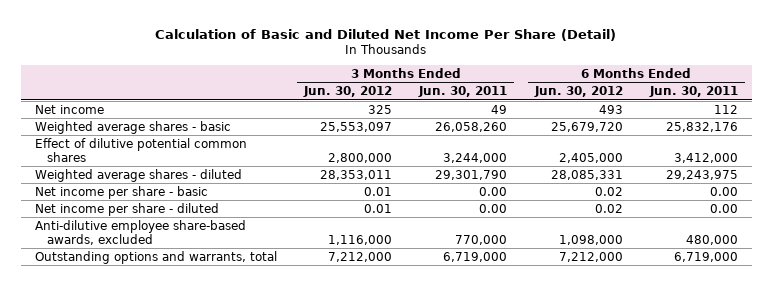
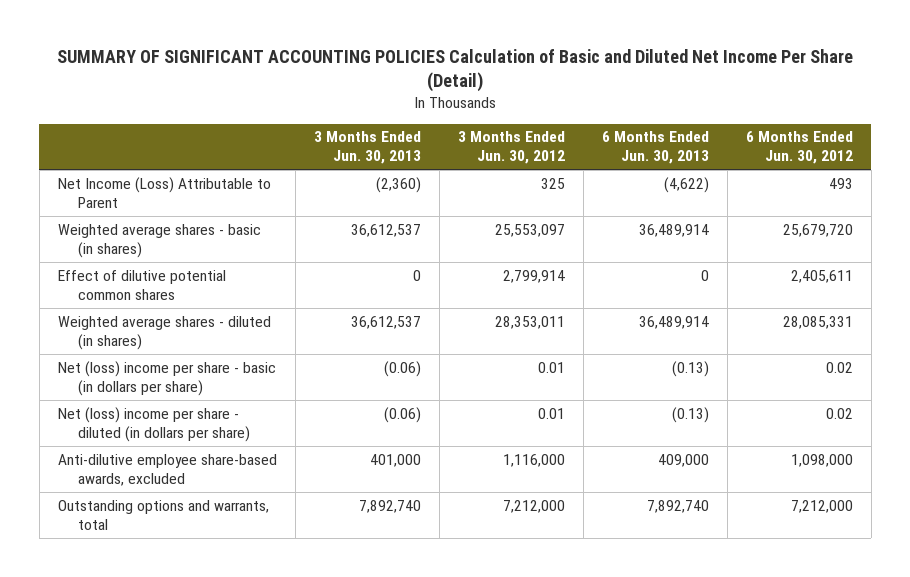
[155,28,617,41] Calculation of Basic and Diluted Net Income Per Share (Detail) -> [57,49,854,93] SUMMARY OF SIGNIFICANT ACCOUNTING POLICIES Calculation of Basic and Diluted Net Income Per Share (Detail)
[418,86,508,98] Jun. 30, 2011 -> none
[648,86,738,98] Jun. 30, 2011 -> none
none -> [313,131,421,165] 3 Months Ended Jun. 30, 2013
none -> [601,131,709,165] 6 Months Ended Jun. 30, 2013
[34,104,104,114] Net income -> [57,176,271,208] Net Income (Loss) Attributable to Parent
[34,120,231,134] Weighted average shares - basic -> [57,223,261,258] Weighted average shares - basic (in shares)
[328,152,393,163] 2,800,000 -> [502,269,565,283] 2,799,914
[558,152,623,163] 2,405,000 -> [790,269,853,283] 2,405,611
[34,168,242,182] Weighted average shares - diluted -> [57,315,271,350] Weighted average shares - diluted (in shares)
[34,185,208,199] Net income per share - basic -> [57,360,276,396] Net (loss) income per share - basic (in dollars per share)
[34,202,219,216] Net income per share - diluted -> [57,406,250,442] Net (loss) income per share - diluted (in dollars per share)

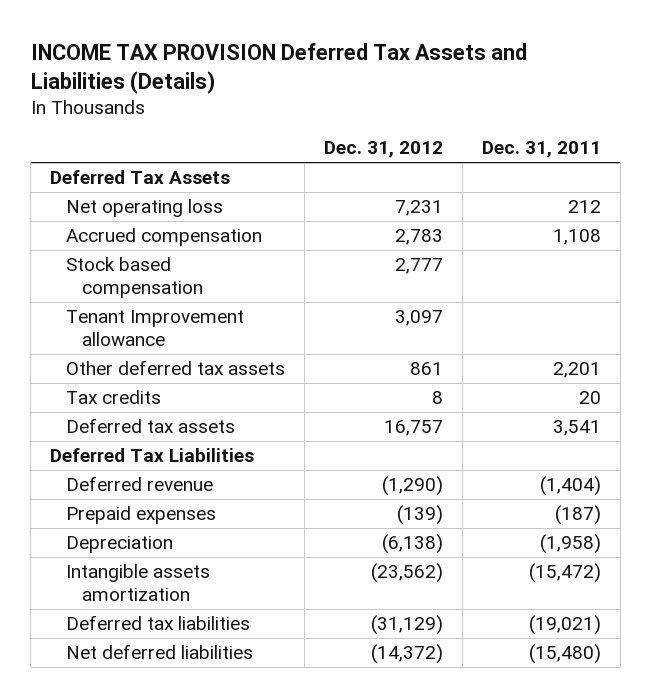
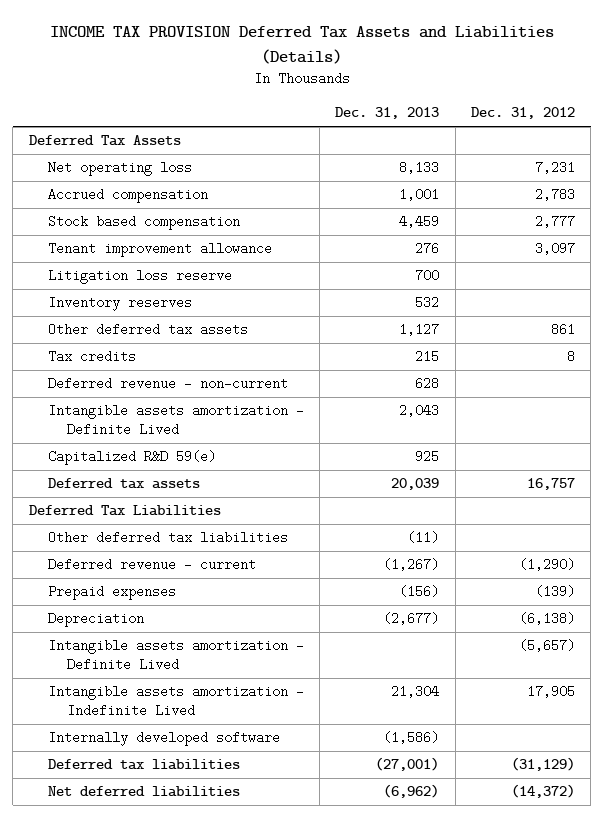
[481,141,601,159] Dec. 31, 2011 -> none
none -> [335,107,440,120] Dec. 31, 2013
[66,310,245,346] Tenant Improvement allowance -> [47,242,272,258] Tenant improvement allowance
none -> [47,269,232,285] Litigation loss reserve
none -> [47,296,192,312] Inventory reserves
none -> [47,377,288,391] Deferred revenue - non-current
none -> [47,404,304,437] Intangible assets amortization - Definite Lived
none -> [47,450,216,466] Capitalized R&D 59(e)
none -> [47,531,288,545] Other deferred tax liabilities
[66,476,214,492] Deferred revenue -> [47,558,256,572] Deferred revenue - current
[66,564,211,601] Intangible assets amortization -> [47,639,304,672] Intangible assets amortization - Definite Lived
[370,563,443,584] (23,562) -> [518,639,575,653] (5,657)
none -> [47,685,304,718] Intangible assets amortization - Indefinite Lived
none -> [47,731,280,747] Internally developed software

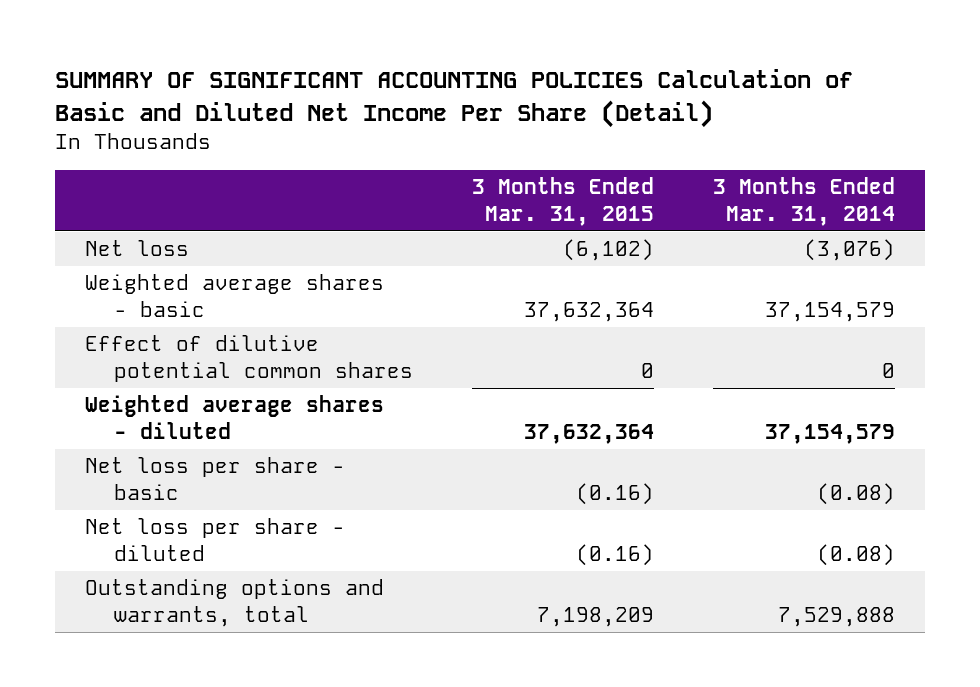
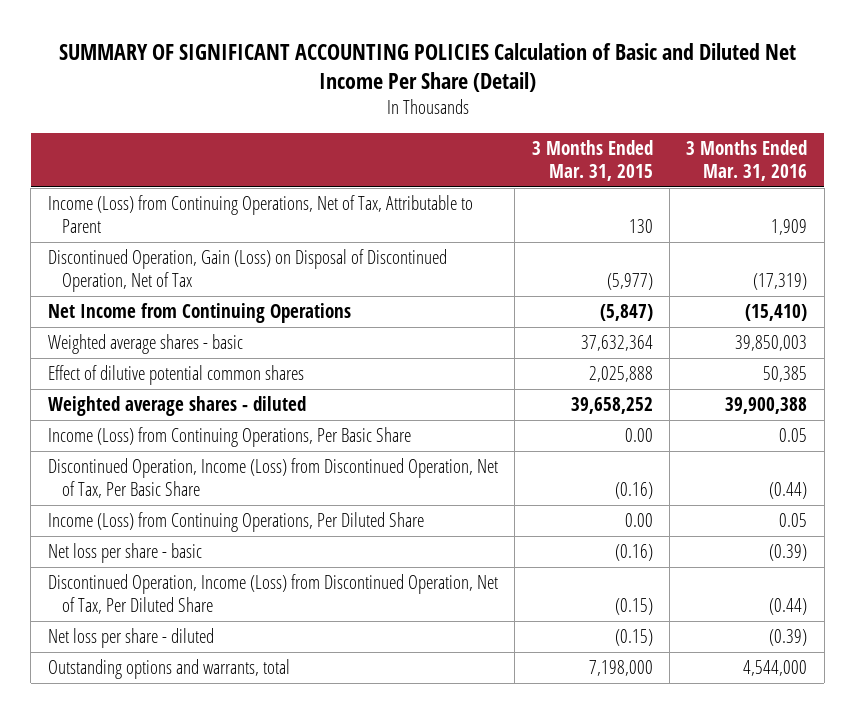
[713,177,896,227] 3 Months Ended Mar. 31, 2014 -> none
none -> [686,139,808,181] 3 Months Ended Mar. 31, 2016
[84,240,189,257] Net loss -> none
none -> [47,195,473,234] Income (Loss) from Continuing Operations, Net of Tax, Attributable to Parent
none -> [47,249,447,293] Discontinued Operation, Gain (Loss) on Disposal of Discontinued Operation, Net of Tax
none -> [47,303,351,324] Net Income from Continuing Operations
[641,363,655,379] 0 -> [588,366,653,383] 2,025,888
[524,424,655,445] 37,632,364 -> [570,397,653,415] 39,658,252
none -> [47,427,411,448] Income (Loss) from Continuing Operations, Per Basic Share
none -> [47,458,498,499] Discontinued Operation, Income (Loss) from Discontinued Operation, Net of Tax, Per Basic Share
none -> [47,512,424,533] Income (Loss) from Continuing Operations, Per Diluted Share
none -> [47,574,498,615] Discontinued Operation, Income (Loss) from Discontinued Operation, Net of Tax, Per Diluted Share
[576,544,655,567] (0.16) -> [614,629,653,647] (0.15)
[537,607,655,628] 7,198,209 -> [588,660,653,677] 7,198,000

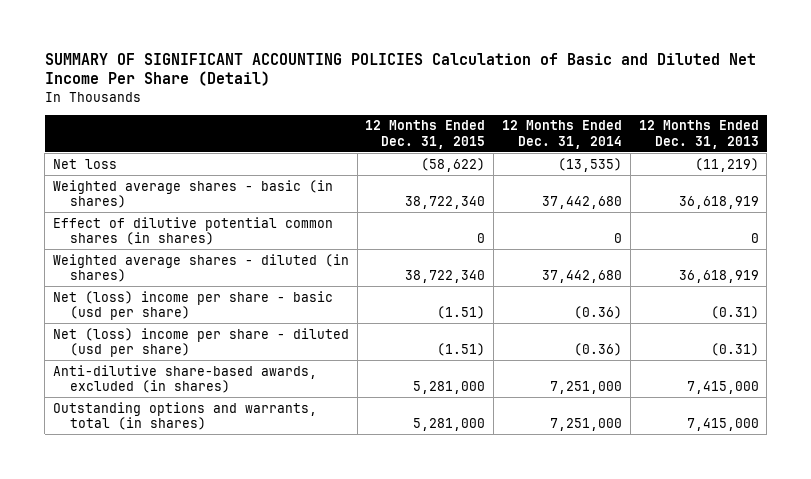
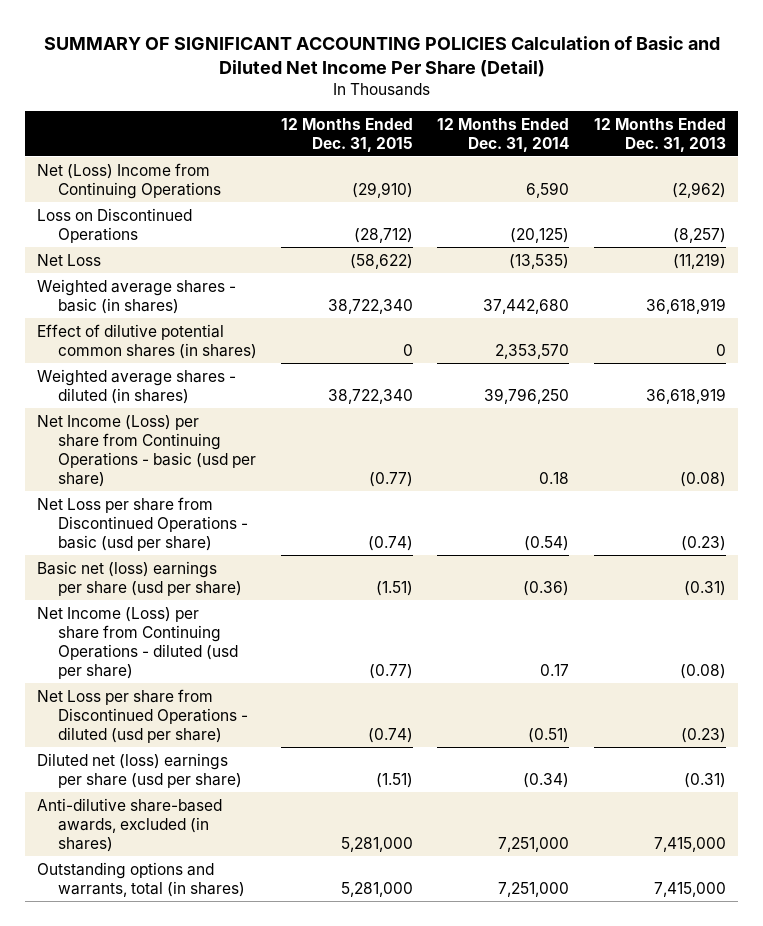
none -> [37,162,221,199] Net (Loss) Income from Continuing Operations
none -> [37,207,193,243] Loss on Discontinued Operations
[52,158,117,169] Net loss -> [37,253,102,266] Net Loss
[614,232,623,243] 0 -> [495,343,570,359] 2,353,570
[542,269,623,283] 37,442,680 -> [484,387,570,404] 39,796,250
none -> [37,414,256,488] Net Income (Loss) per share from Continuing Operations - basic (usd per share)
none -> [37,496,248,552] Net Loss per share from Discontinued Operations - basic (usd per share)
[52,290,333,320] Net (loss) income per share - basic (usd per share) -> [37,560,242,596] Basic net (loss) earnings per share (usd per share)
none -> [37,606,238,680] Net Income (Loss) per share from Continuing Operations - diluted (usd per share)
none -> [37,688,248,744] Net Loss per share from Discontinued Operations - diluted (usd per share)
[52,327,349,357] Net (loss) income per share - diluted (usd per share) -> [37,752,242,788] Diluted net (loss) earnings per share (usd per share)
[574,342,623,356] (0.36) -> [523,772,570,788] (0.34)

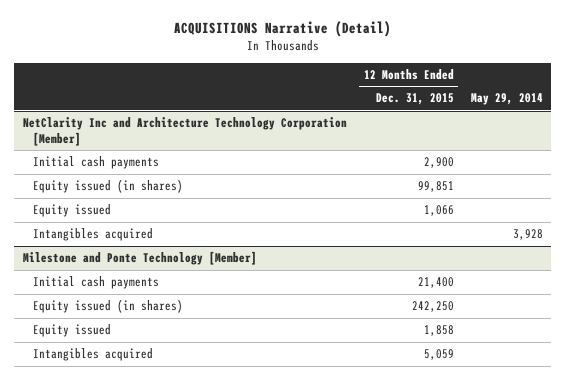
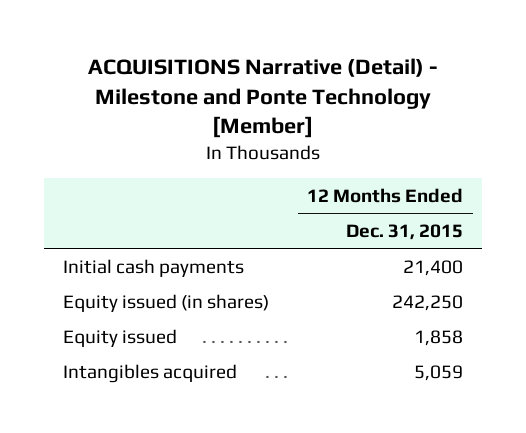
[173,21,391,38] ACQUISITIONS Narrative (Detail) -> [88,57,439,139] ACQUISITIONS Narrative (Detail) - Milestone and Ponte Technology [Member]
[470,93,543,106] May 29, 2014 -> none
[22,117,347,146] NetClarity Inc and Architecture Technology Corporation [Member] -> none
[33,156,160,170] Initial cash payments -> none
[33,179,184,194] Equity issued (in shares) -> none
[33,204,112,218] Equity issued -> none
[33,228,154,242] Intangibles acquired -> none
[22,251,257,266] Milestone and Ponte Technology [Member] -> none

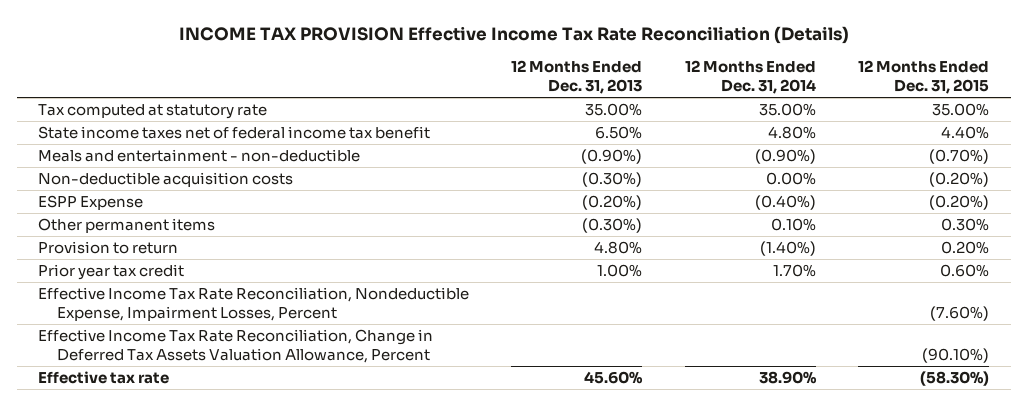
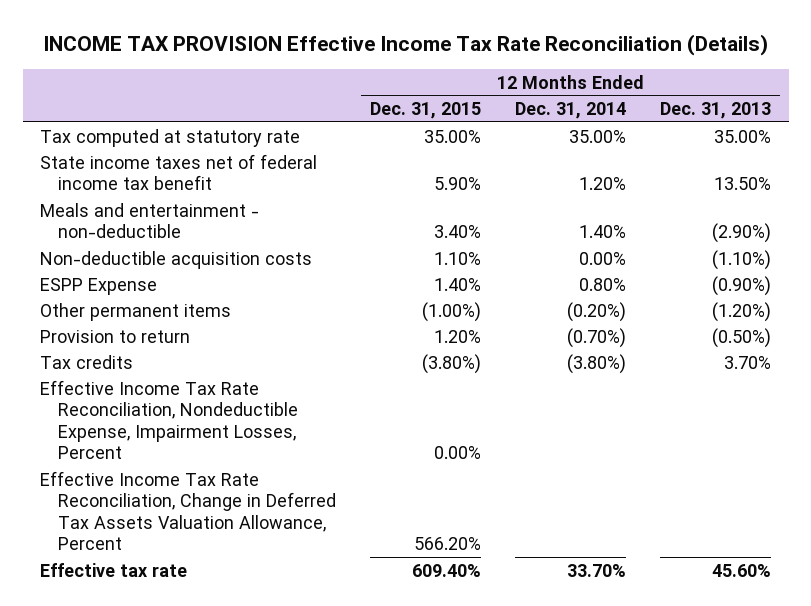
[595,126,643,140] 6.50% -> [714,177,772,191] 13.50%
[767,126,816,140] 4.80% -> [579,177,627,191] 1.20%
[941,126,990,140] 4.40% -> [433,177,481,191] 5.90%
[581,149,643,165] (0.90%) -> [712,223,772,244] (2.90%)
[754,149,816,165] (0.90%) -> [579,225,627,239] 1.40%
[929,149,990,165] (0.70%) -> [433,225,481,239] 3.40%
[582,172,643,188] (0.30%) -> [712,249,772,270] (1.10%)
[929,172,990,188] (0.20%) -> [433,251,481,265] 1.10%
[582,195,643,211] (0.20%) -> [712,275,772,296] (0.90%)
[754,195,816,211] (0.40%) -> [579,277,627,291] 0.80%
[929,195,990,211] (0.20%) -> [433,277,481,291] 1.40%
[582,218,643,234] (0.30%) -> [712,301,772,322] (1.20%)
[770,218,816,232] 0.10% -> [567,301,627,322] (0.20%)
[941,218,990,232] 0.30% -> [421,301,481,322] (1.00%)
[594,241,643,255] 4.80% -> [712,327,772,348] (0.50%)
[759,241,816,257] (1.40%) -> [567,327,627,348] (0.70%)
[941,241,990,255] 0.20% -> [433,329,481,343] 1.20%
[37,264,184,281] Prior year tax credit -> [39,354,133,369] Tax credits
[597,264,643,278] 1.00% -> [724,355,772,369] 3.70%
[772,264,816,278] 1.70% -> [567,353,627,374] (3.80%)
[940,264,990,278] 0.60% -> [421,353,481,374] (3.80%)
[930,305,990,321] (7.60%) -> [433,445,481,459] 0.00%
[922,347,990,363] (90.10%) -> [413,536,481,550] 566.20%
[758,371,817,385] 38.90% -> [567,563,627,577] 33.70%
[920,371,990,387] (58.30%) -> [411,563,481,577] 609.40%

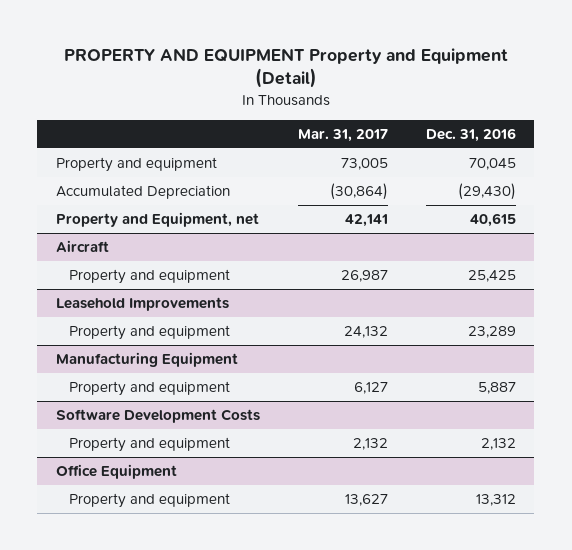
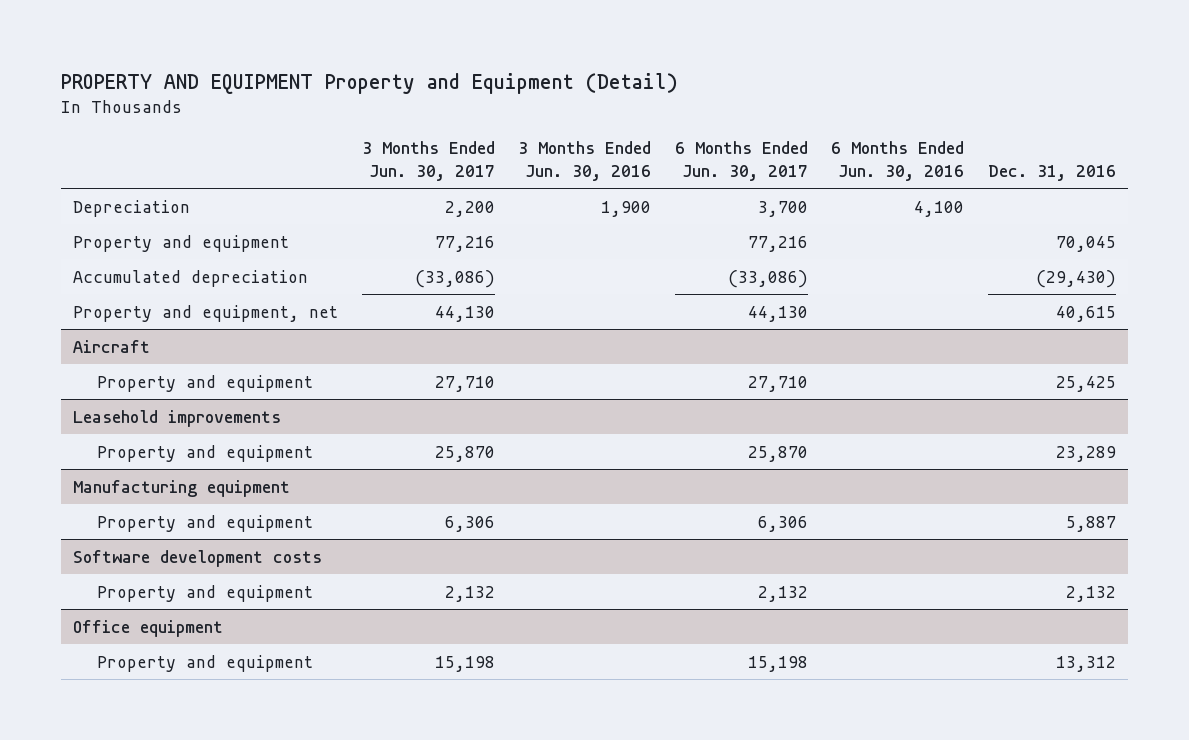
[297,128,388,142] Mar. 31, 2017 -> none
none -> [361,141,495,181] 3 Months Ended Jun. 30, 2017
none -> [518,141,652,181] 3 Months Ended Jun. 30, 2016
none -> [674,141,808,181] 6 Months Ended Jun. 30, 2017
none -> [831,141,965,181] 6 Months Ended Jun. 30, 2016
none -> [73,199,191,217] Depreciation
[56,185,231,200] Accumulated Depreciation -> [73,269,309,287] Accumulated depreciation
[56,212,260,228] Property and Equipment, net -> [73,304,339,322] Property and equipment, net
[56,297,230,312] Leasehold Improvements -> [73,409,282,427] Leasehold improvements
[56,352,239,368] Manufacturing Equipment -> [73,479,291,497] Manufacturing equipment
[56,409,261,424] Software Development Costs -> [73,549,323,567] Software development costs
[56,464,178,480] Office Equipment -> [73,619,224,637] Office equipment

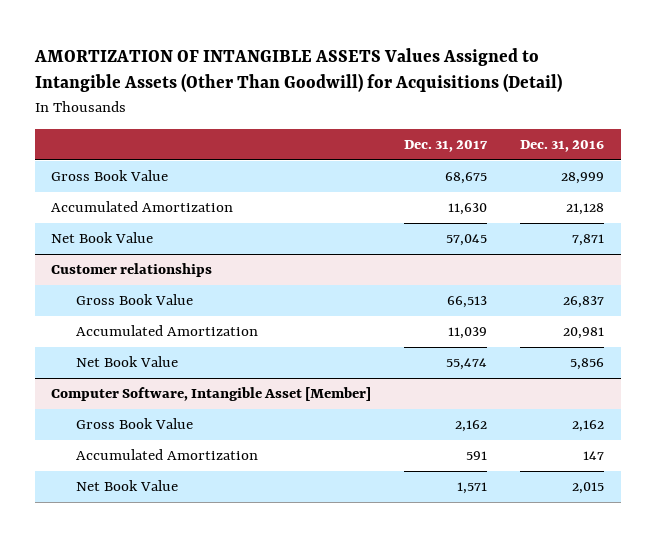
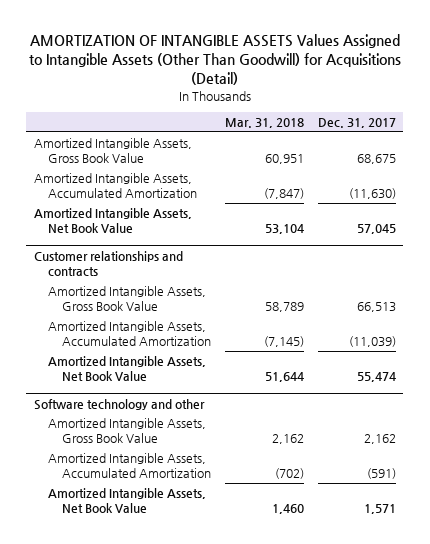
[520,140,605,153] Dec. 31, 2016 -> none
none -> [224,118,304,129] Mar. 31, 2018
[51,170,169,182] Gross Book Value -> [33,138,192,164] Amortized Intangible Assets, Gross Book Value
[51,201,234,213] Accumulated Amortization -> [33,173,197,199] Amortized Intangible Assets, Accumulated Amortization
[448,203,488,216] 11,630 -> [349,188,397,200] (11,630)
[51,232,154,244] Net Book Value -> [33,208,192,234] Amortized Intangible Assets, Net Book Value
[51,263,213,278] Customer relationships -> [33,250,183,277] Customer relationships and contracts
[75,294,193,306] Gross Book Value -> [47,286,206,312] Amortized Intangible Assets, Gross Book Value
[75,325,258,337] Accumulated Amortization -> [47,321,211,347] Amortized Intangible Assets, Accumulated Amortization
[448,327,488,340] 11,039 -> [349,336,397,348] (11,039)
[75,356,178,368] Net Book Value -> [47,356,206,382] Amortized Intangible Assets, Net Book Value
[51,387,372,402] Computer Software, Intangible Asset [Member] -> [33,398,205,410] Software technology and other
[75,418,193,430] Gross Book Value -> [47,418,206,444] Amortized Intangible Assets, Gross Book Value
[75,449,258,461] Accumulated Amortization -> [47,453,211,479] Amortized Intangible Assets, Accumulated Amortization
[466,451,488,461] 591 -> [367,468,397,480] (591)
[75,480,178,492] Net Book Value -> [47,488,206,514] Amortized Intangible Assets, Net Book Value

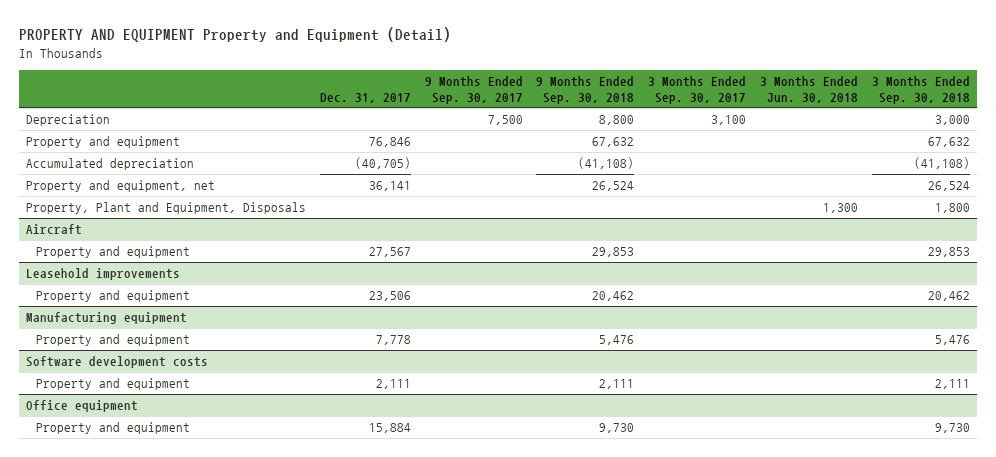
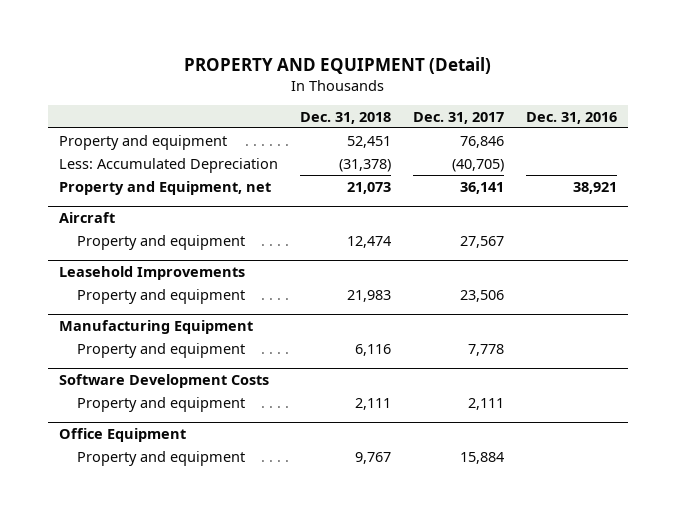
[19,27,452,43] PROPERTY AND EQUIPMENT Property and Equipment (Detail) -> [183,56,491,74] PROPERTY AND EQUIPMENT (Detail)
[424,75,523,104] 9 Months Ended Sep. 30, 2017 -> none
[536,75,635,104] 9 Months Ended Sep. 30, 2018 -> none
[648,75,747,104] 3 Months Ended Sep. 30, 2017 -> none
[760,75,859,103] 3 Months Ended Jun. 30, 2018 -> none
[871,75,970,104] 3 Months Ended Sep. 30, 2018 -> none
none -> [300,111,392,124] Dec. 31, 2018
none -> [525,111,617,124] Dec. 31, 2016
[26,114,111,127] Depreciation -> none
[26,202,307,215] Property, Plant and Equipment, Disposals -> none
[26,158,195,171] Accumulated depreciation -> [59,157,279,173] Less: Accumulated Depreciation
[26,180,216,193] Property and equipment, net -> [59,180,272,195] Property and Equipment, net
[26,268,181,281] Leasehold improvements -> [59,266,246,281] Leasehold Improvements
[26,312,188,325] Manufacturing equipment -> [59,320,254,335] Manufacturing Equipment
[26,356,209,369] Software development costs -> [59,374,270,389] Software Development Costs
[26,400,139,413] Office equipment -> [59,428,187,443] Office Equipment

